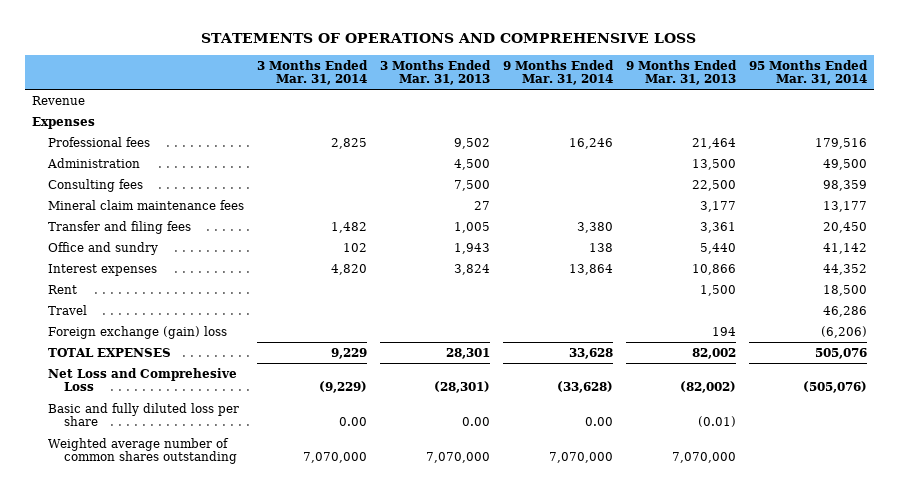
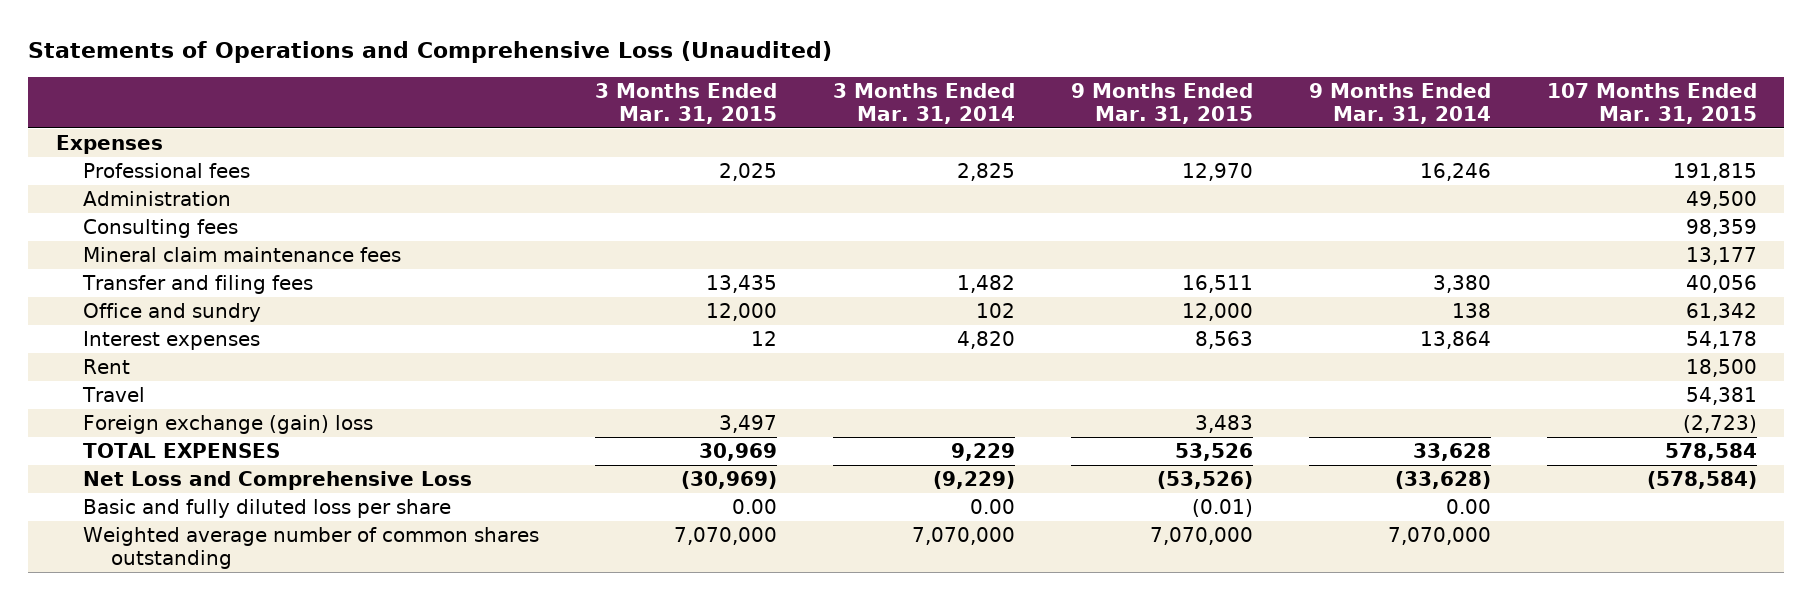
[201,33,697,44] STATEMENTS OF OPERATIONS AND COMPREHENSIVE LOSS -> [27,40,832,63] Statements of Operations and Comprehensive Loss (Unaudited)
[379,59,491,85] 3 Months Ended Mar. 31, 2013 -> none
[626,59,738,85] 9 Months Ended Mar. 31, 2013 -> none
[749,59,869,85] 95 Months Ended Mar. 31, 2014 -> none
none -> [595,82,778,124] 3 Months Ended Mar. 31, 2015
none -> [1070,82,1253,124] 9 Months Ended Mar. 31, 2015
none -> [1546,82,1757,124] 107 Months Ended Mar. 31, 2015
[31,95,85,105] Revenue -> none
[47,367,237,392] Net Loss and Comprehesive Loss -> [83,471,473,491] Net Loss and Comprehensive Loss

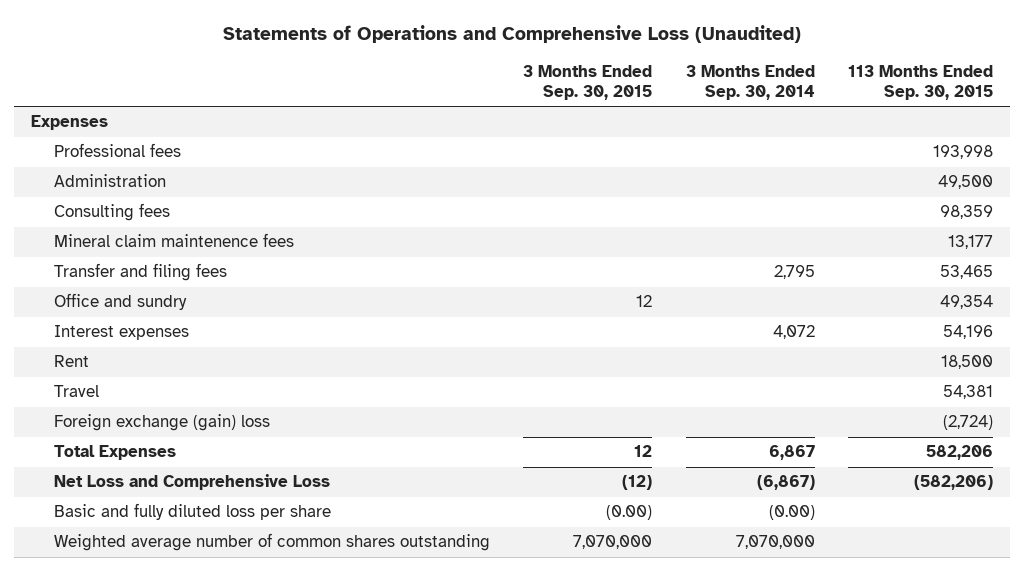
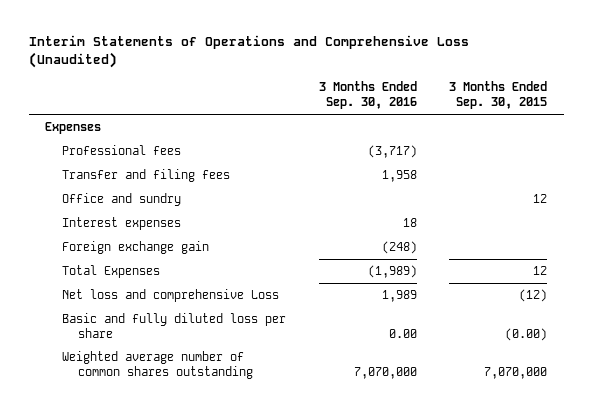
[223,25,802,44] Statements of Operations and Comprehensive Loss (Unaudited) -> [28,35,469,69] Interim Statements of Operations and Comprehensive Loss (Unaudited)
[685,65,815,101] 3 Months Ended Sep. 30, 2014 -> none
[848,65,994,101] 113 Months Ended Sep. 30, 2015 -> none
none -> [318,81,417,110] 3 Months Ended Sep. 30, 2016
[53,174,166,188] Administration -> none
[53,203,170,222] Consulting fees -> none
[53,233,294,248] Mineral claim maintenence fees -> none
[53,355,89,368] Rent -> none
[53,385,99,398] Travel -> none
[53,414,270,432] Foreign exchange (gain) loss -> [61,240,209,254] Foreign exchange gain
[53,474,330,491] Net Loss and Comprehensive Loss -> [61,288,279,302] Net loss and comprehensive Loss

